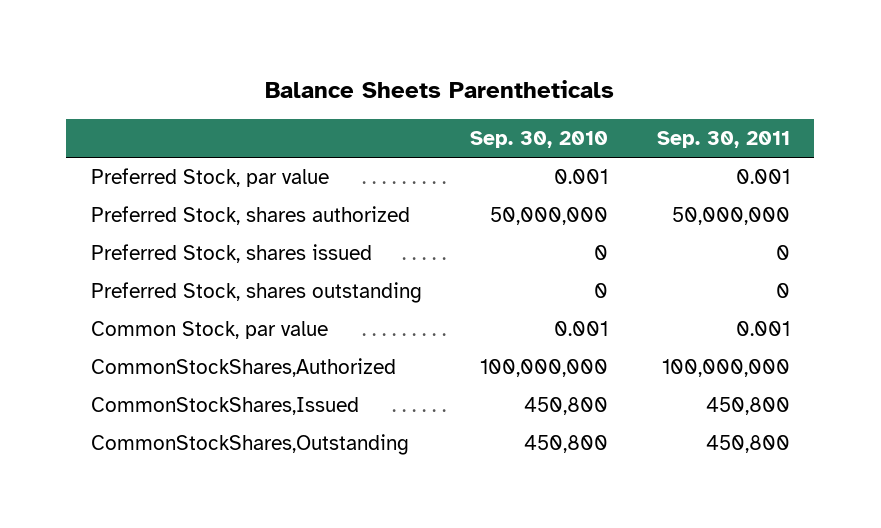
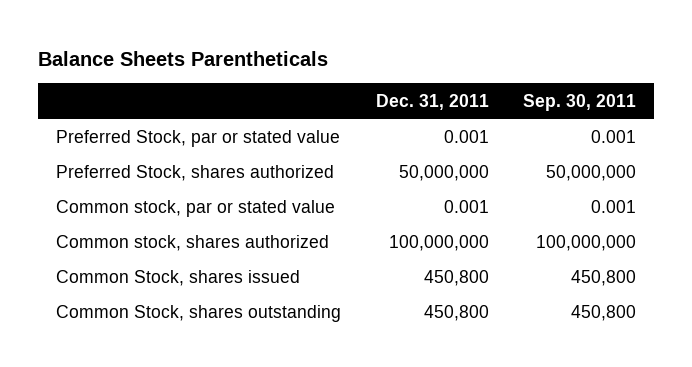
[470,130,609,148] Sep. 30, 2010 -> none
none -> [375,93,489,110] Dec. 31, 2011
[90,168,329,188] Preferred Stock, par value -> [55,129,340,147] Preferred Stock, par or stated value
[90,244,372,264] Preferred Stock, shares issued -> none
[90,282,422,304] Preferred Stock, shares outstanding -> none
[90,321,328,340] Common Stock, par value -> [55,199,335,217] Common stock, par or stated value
[90,358,396,378] CommonStockShares,Authorized -> [55,234,329,251] Common stock, shares authorized
[90,397,359,416] CommonStockShares,Issued -> [55,269,300,286] Common Stock, shares issued
[90,434,409,456] CommonStockShares,Outstanding -> [55,304,341,322] Common Stock, shares outstanding

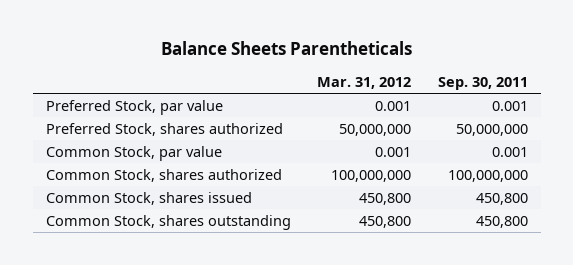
[375,93,489,110] Dec. 31, 2011 -> none
none -> [317,76,412,89] Mar. 31, 2012
[55,129,340,147] Preferred Stock, par or stated value -> [45,99,223,115] Preferred Stock, par value
[55,199,335,217] Common stock, par or stated value -> [45,145,222,161] Common Stock, par value
[55,234,329,251] Common stock, shares authorized -> [45,168,282,182] Common Stock, shares authorized

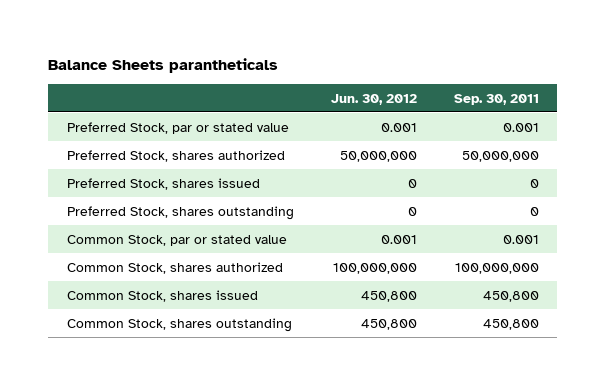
[160,41,412,56] Balance Sheets Parentheticals -> [48,58,279,74] Balance Sheets parantheticals
[317,76,412,89] Mar. 31, 2012 -> none
none -> [330,93,417,105] Jun. 30, 2012
[45,99,223,115] Preferred Stock, par value -> [66,121,289,134] Preferred Stock, par or stated value
none -> [66,177,260,190] Preferred Stock, shares issued
none -> [66,205,294,220] Preferred Stock, shares outstanding
[45,145,222,161] Common Stock, par value -> [66,234,287,246] Common Stock, par or stated value

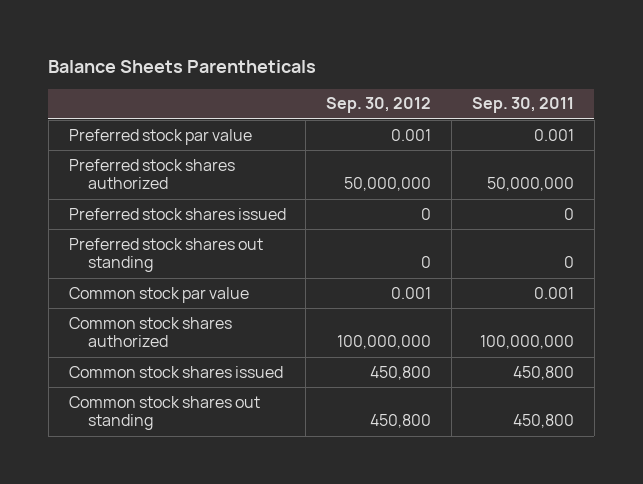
[48,58,279,74] Balance Sheets parantheticals -> [48,59,317,73] Balance Sheets Parentheticals
[330,93,417,105] Jun. 30, 2012 -> none
none -> [326,97,432,114] Sep. 30, 2012
[66,121,289,134] Preferred Stock, par or stated value -> [68,128,252,145] Preferred stock par value
[66,149,285,162] Preferred Stock, shares authorized -> [68,158,235,190] Preferred stock shares authorized
[66,177,260,190] Preferred Stock, shares issued -> [68,207,286,220] Preferred stock shares issued
[66,205,294,220] Preferred Stock, shares outstanding -> [68,237,263,273] Preferred stock shares out standing
[66,234,287,246] Common Stock, par or stated value -> [68,286,249,303] Common stock par value
[66,261,283,274] Common Stock, shares authorized -> [68,316,232,348] Common stock shares authorized
[66,289,258,302] Common Stock, shares issued -> [68,365,283,378] Common stock shares issued
[66,317,292,332] Common Stock, shares outstanding -> [68,395,260,431] Common stock shares out standing

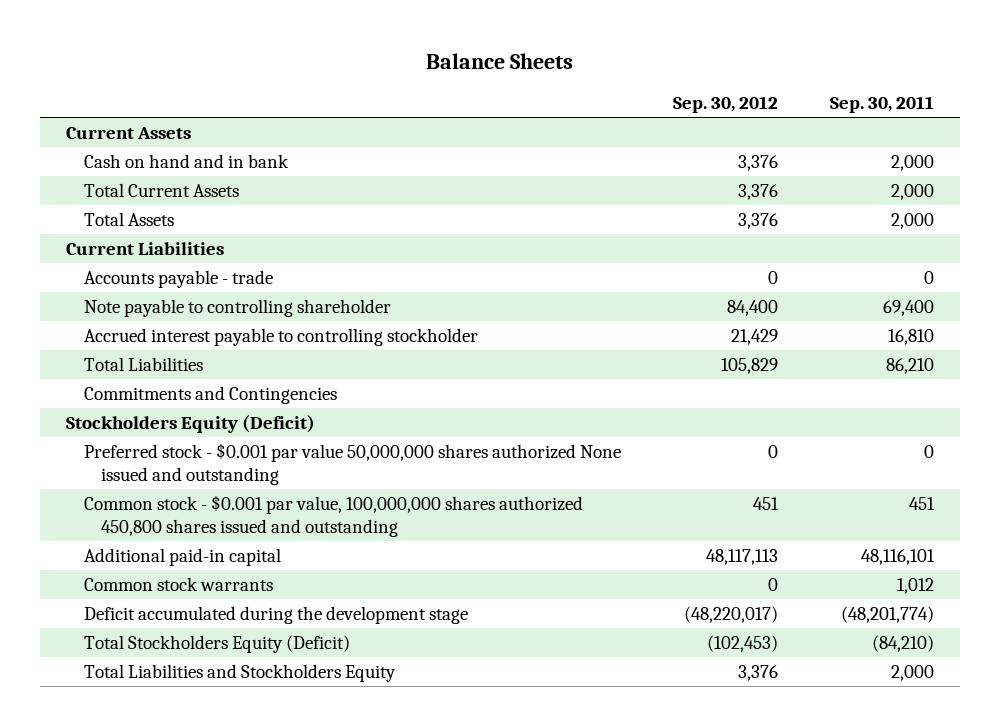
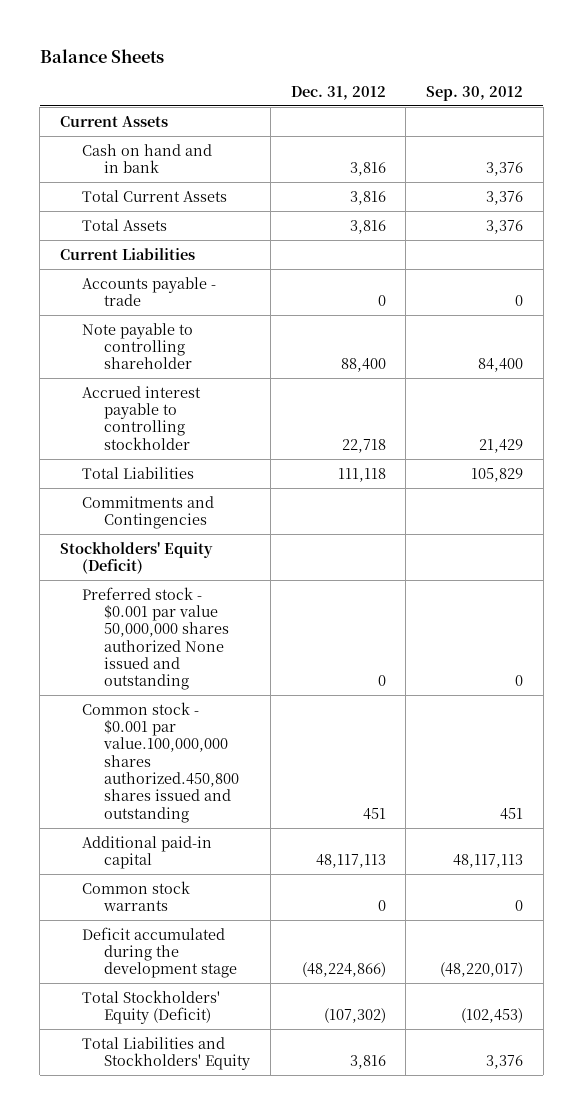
[830,96,935,114] Sep. 30, 2011 -> none
none -> [290,85,386,100] Dec. 31, 2012
[66,414,316,433] Stockholders Equity (Deficit) -> [60,541,214,575] Stockholders' Equity (Deficit)
[83,494,583,538] Common stock - $0.001 par value, 100,000,000 shares authorized 450,800 shares issued and outstanding -> [82,701,240,823] Common stock - $0.001 par value.100,000,000 shares authorized.450,800 shares issued and outstanding
[83,634,350,653] Total Stockholders Equity (Deficit) -> [82,989,221,1025] Total Stockholders' Equity (Deficit)
[83,663,396,682] Total Liabilities and Stockholders Equity -> [82,1036,251,1071] Total Liabilities and Stockholders' Equity

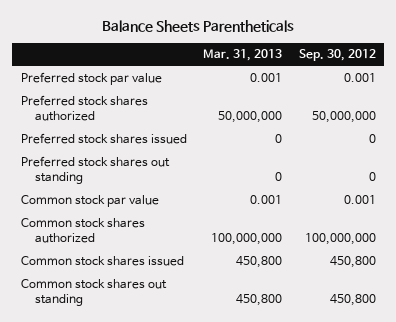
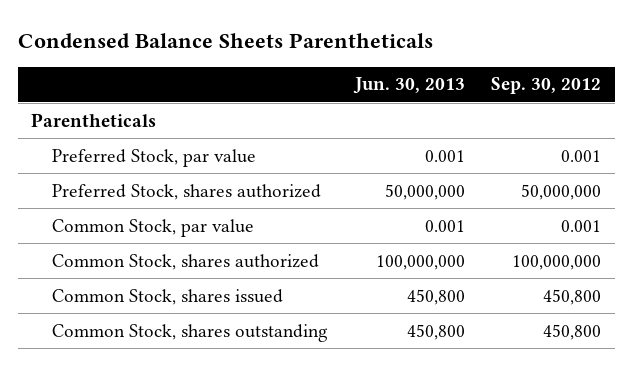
[102,19,295,32] Balance Sheets Parentheticals -> [18,32,434,48] Condensed Balance Sheets Parentheticals
[203,49,283,62] Mar. 31, 2013 -> none
none -> [352,77,465,95] Jun. 30, 2013
[20,132,187,144] Preferred stock shares issued -> none
[20,155,170,184] Preferred stock shares out standing -> none
none -> [31,112,157,127] Parentheticals
[20,71,162,85] Preferred stock par value -> [52,148,257,167] Preferred Stock, par value
[20,94,148,121] Preferred stock shares authorized -> [52,183,322,200] Preferred Stock, shares authorized
[20,194,159,207] Common stock par value -> [52,218,255,237] Common Stock, par value
[20,217,145,243] Common stock shares authorized -> [52,253,320,270] Common Stock, shares authorized
[20,255,184,266] Common stock shares issued -> [52,288,284,305] Common Stock, shares issued
[20,278,167,306] Common stock shares out standing -> [52,323,329,342] Common Stock, shares outstanding

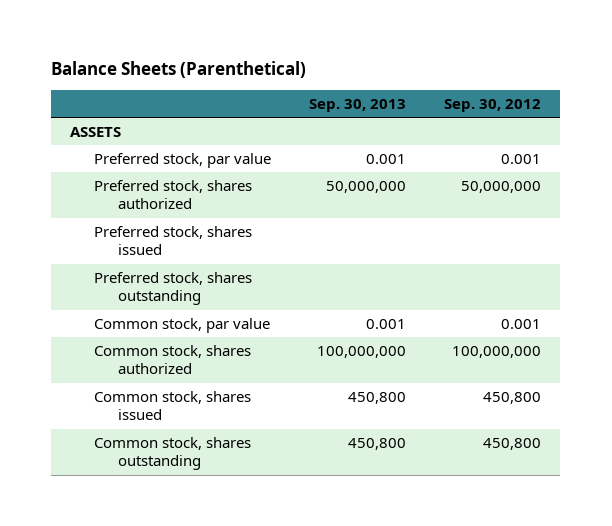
[18,32,434,48] Condensed Balance Sheets Parentheticals -> [51,60,307,78] Balance Sheets (Parenthetical)
[352,77,465,95] Jun. 30, 2013 -> none
none -> [309,98,407,112] Sep. 30, 2013
[31,112,157,127] Parentheticals -> none
none -> [70,127,122,138] ASSETS
[52,148,257,167] Preferred Stock, par value -> [94,153,272,169] Preferred stock, par value
[52,183,322,200] Preferred Stock, shares authorized -> [94,180,253,210] Preferred stock, shares authorized
none -> [94,226,253,256] Preferred stock, shares issued
none -> [94,272,253,306] Preferred stock, shares outstanding
[52,218,255,237] Common Stock, par value -> [94,318,271,334] Common stock, par value
[52,253,320,270] Common Stock, shares authorized -> [94,345,252,375] Common stock, shares authorized
[52,288,284,305] Common Stock, shares issued -> [94,391,252,421] Common stock, shares issued
[52,323,329,342] Common Stock, shares outstanding -> [94,437,252,471] Common stock, shares outstanding

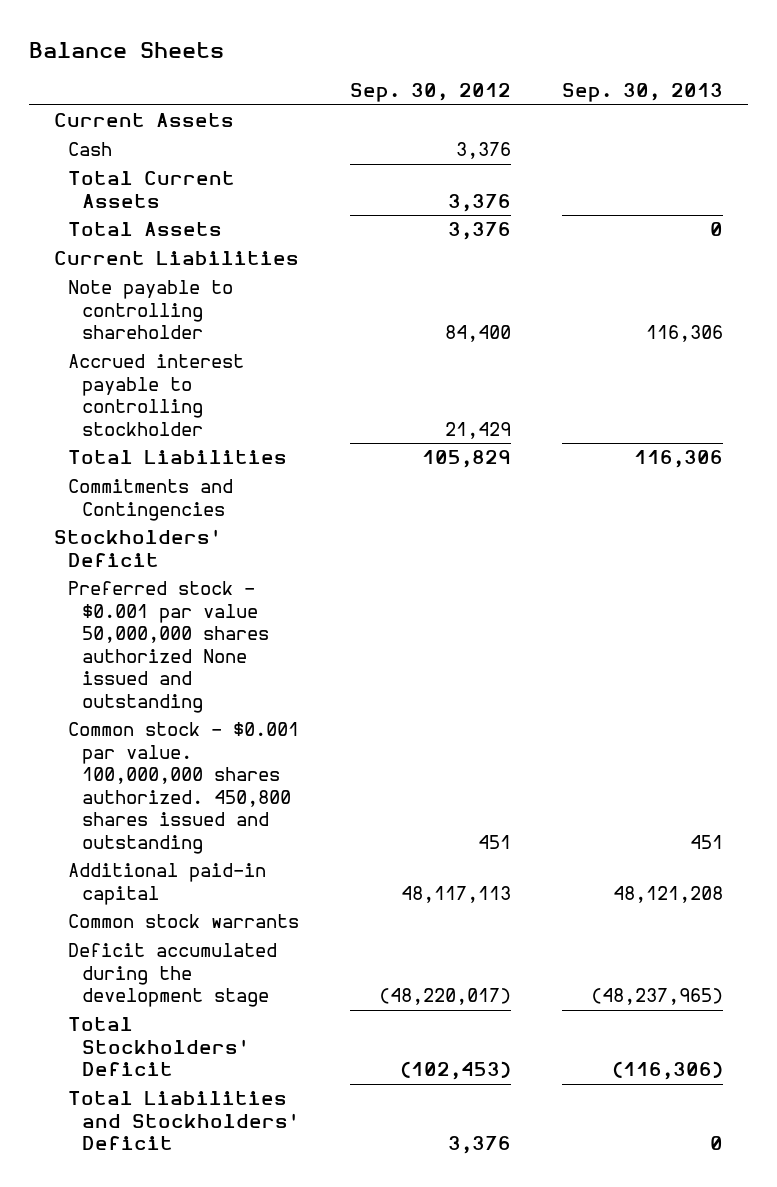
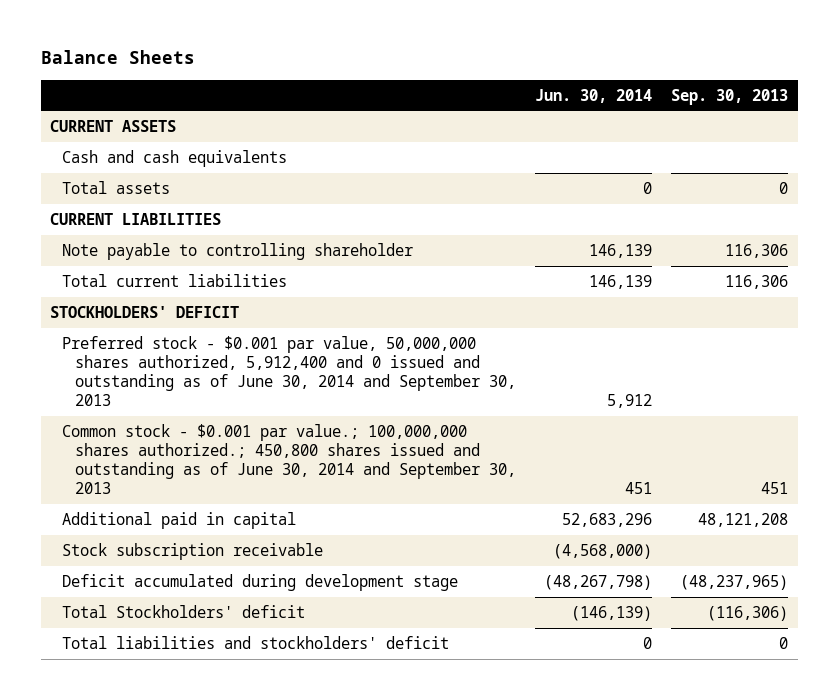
[350,83,512,103] Sep. 30, 2012 -> none
none -> [534,88,652,103] Jun. 30, 2014
[68,171,236,208] Total Current Assets -> none
[54,113,235,128] Current Assets -> [50,119,177,132] CURRENT ASSETS
[68,142,113,157] Cash -> [62,149,288,167] Cash and cash equivalents
[68,222,223,237] Total Assets -> [62,180,171,194] Total assets
[54,251,300,266] Current Liabilities -> [50,212,222,225] CURRENT LIABILITIES
[68,354,245,436] Accrued interest payable to controlling stockholder -> none
[68,479,234,521] Commitments and Contingencies -> none
[68,914,300,929] Common stock warrants -> none
[68,450,288,465] Total Liabilities -> [62,273,288,287] Total current liabilities
[54,529,222,567] Stockholders' Deficit -> [50,305,240,318] STOCKHOLDERS' DEFICIT
[68,581,270,713] Preferred stock - $0.001 par value 50,000,000 shares authorized None issued and outstanding -> [62,335,516,406] Preferred stock - $0.001 par value, 50,000,000 shares authorized, 5,912,400 and 0 issued and outstanding as of June 30, 2014 and September 30, 2013
[68,722,300,854] Common stock - $0.001 par value. 100,000,000 shares authorized. 450,800 shares issued and outstanding -> [62,423,516,494] Common stock - $0.001 par value.; 100,000,000 shares authorized.; 450,800 shares issued and outstanding as of June 30, 2014 and September 30, 2013
[68,863,267,905] Additional paid-in capital -> [62,511,297,529] Additional paid in capital
none -> [62,542,324,560] Stock subscription receivable
[68,943,278,1008] Deficit accumulated during the development stage -> [62,573,459,591] Deficit accumulated during development stage
[68,1017,250,1077] Total Stockholders' Deficit -> [62,604,306,618] Total Stockholders' deficit
[68,1091,300,1151] Total Liabilities and Stockholders' Deficit -> [62,635,450,649] Total liabilities and stockholders' deficit

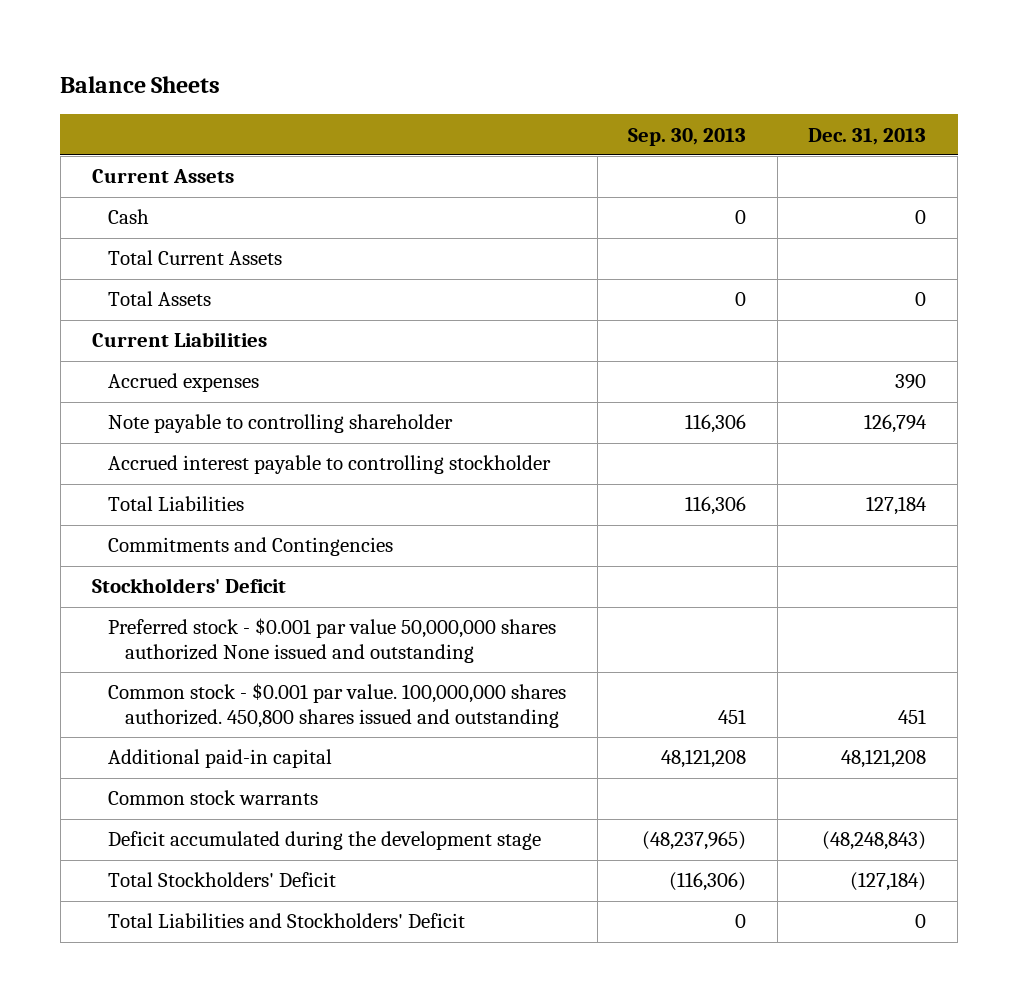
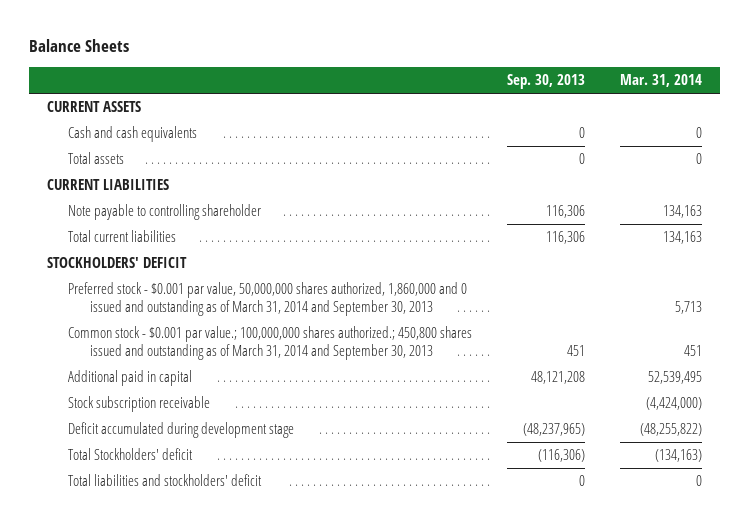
[808,127,927,145] Dec. 31, 2013 -> none
none -> [620,74,703,88] Mar. 31, 2014
[108,250,283,266] Total Current Assets -> none
[108,373,260,393] Accrued expenses -> none
[91,169,234,184] Current Assets -> [46,101,141,113] CURRENT ASSETS
[108,209,150,225] Cash -> [68,126,198,143] Cash and cash equivalents
[108,291,212,307] Total Assets -> [68,152,125,165] Total assets
[91,332,267,348] Current Liabilities -> [46,179,169,191] CURRENT LIABILITIES
[108,455,552,475] Accrued interest payable to controlling stockholder -> none
[108,537,394,557] Commitments and Contingencies -> none
[108,790,319,806] Common stock warrants -> none
[108,496,245,512] Total Liabilities -> [68,230,177,243] Total current liabilities
[91,578,286,594] Stockholders' Deficit -> [46,257,187,269] STOCKHOLDERS' DEFICIT
[108,618,557,664] Preferred stock - $0.001 par value 50,000,000 shares authorized None issued and outstanding -> [68,282,468,317] Preferred stock - $0.001 par value, 50,000,000 shares authorized, 1,860,000 and 0 issued and outstanding as of March 31, 2014 and September 30, 2013
[108,683,567,729] Common stock - $0.001 par value. 100,000,000 shares authorized. 450,800 shares issued and outstanding -> [68,326,473,361] Common stock - $0.001 par value.; 100,000,000 shares authorized.; 450,800 shares issued and outstanding as of March 31, 2014 and September 30, 2013
[108,749,333,769] Additional paid-in capital -> [68,370,193,387] Additional paid in capital
none -> [68,396,211,413] Stock subscription receivable
[108,831,542,851] Deficit accumulated during the development stage -> [68,422,295,439] Deficit accumulated during development stage
[108,872,337,888] Total Stockholders' Deficit -> [68,448,194,461] Total Stockholders' deficit
[108,913,466,929] Total Liabilities and Stockholders' Deficit -> [68,474,263,487] Total liabilities and stockholders' deficit

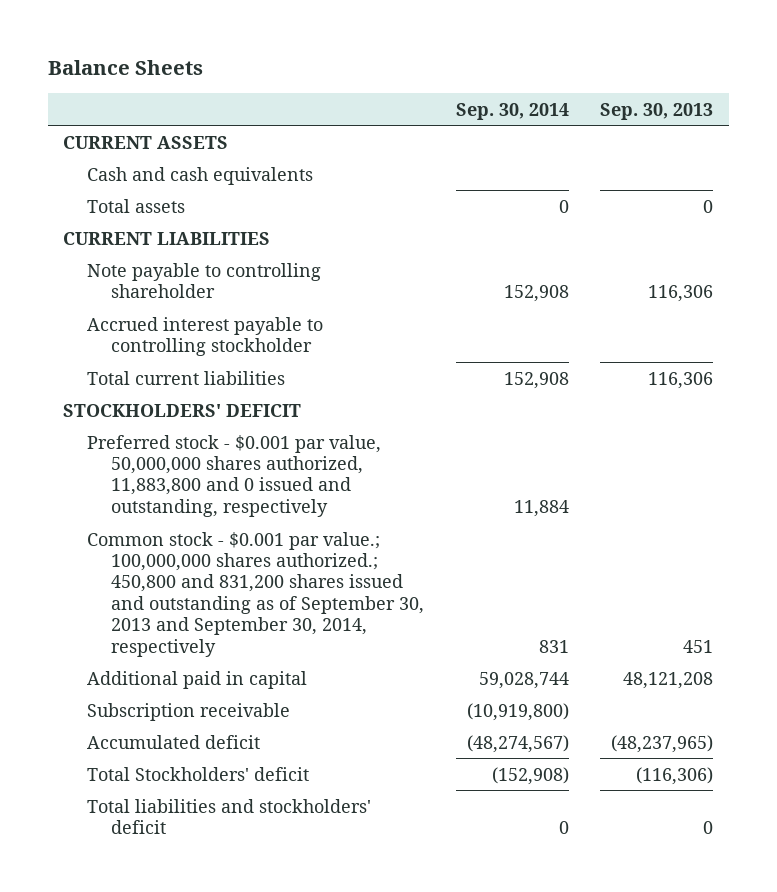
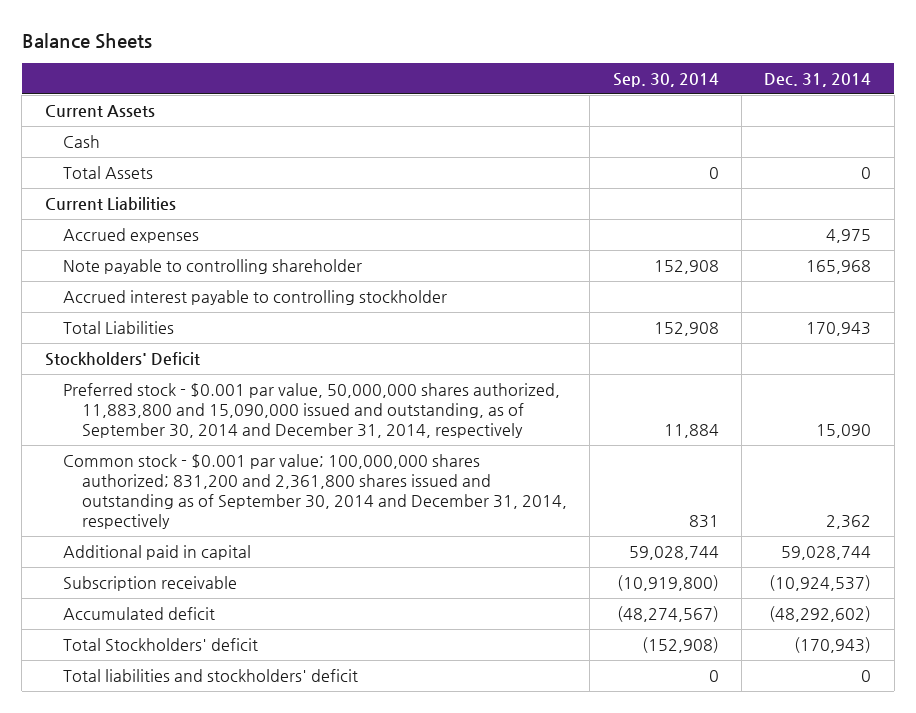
[600,102,714,120] Sep. 30, 2013 -> none
none -> [764,72,872,87] Dec. 31, 2014
[63,135,229,149] CURRENT ASSETS -> [44,105,155,118] Current Assets
[87,166,314,185] Cash and cash equivalents -> [63,135,101,149] Cash
[87,198,186,213] Total assets -> [63,166,154,180] Total Assets
[63,231,271,245] CURRENT LIABILITIES -> [44,197,176,211] Current Liabilities
none -> [63,228,200,244] Accrued expenses
[87,370,286,385] Total current liabilities -> [63,321,175,335] Total Liabilities
[63,403,302,417] STOCKHOLDERS' DEFICIT -> [44,352,200,367] Stockholders' Deficit
[87,434,382,517] Preferred stock - $0.001 par value, 50,000,000 shares authorized, 11,883,800 and 0 issued and outstanding, respectively -> [63,383,561,439] Preferred stock - $0.001 par value, 50,000,000 shares authorized, 11,883,800 and 15,090,000 issued and outstanding, as of September 30, 2014 and December 31, 2014, respectively
[87,531,425,657] Common stock - $0.001 par value.; 100,000,000 shares authorized.; 450,800 and 831,200 shares issued and outstanding as of September 30, 2013 and September 30, 2014, respectively -> [63,454,567,530] Common stock - $0.001 par value; 100,000,000 shares authorized; 831,200 and 2,361,800 shares issued and outstanding as of September 30, 2014 and December 31, 2014, respectively

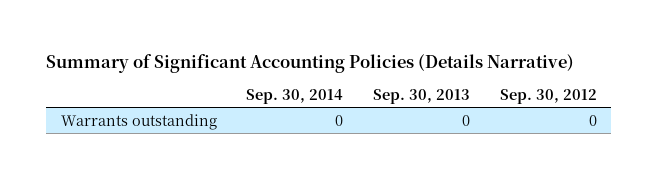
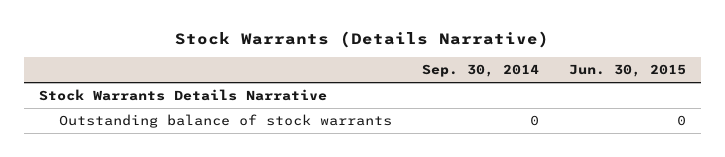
[45,54,574,74] Summary of Significant Accounting Policies (Details Narrative) -> [175,31,550,49] Stock Warrants (Details Narrative)
[372,89,470,105] Sep. 30, 2013 -> none
[499,89,597,105] Sep. 30, 2012 -> none
none -> [568,64,686,78] Jun. 30, 2015
none -> [39,89,328,102] Stock Warrants Details Narrative
[60,113,217,130] Warrants outstanding -> [58,114,392,129] Outstanding balance of stock warrants

